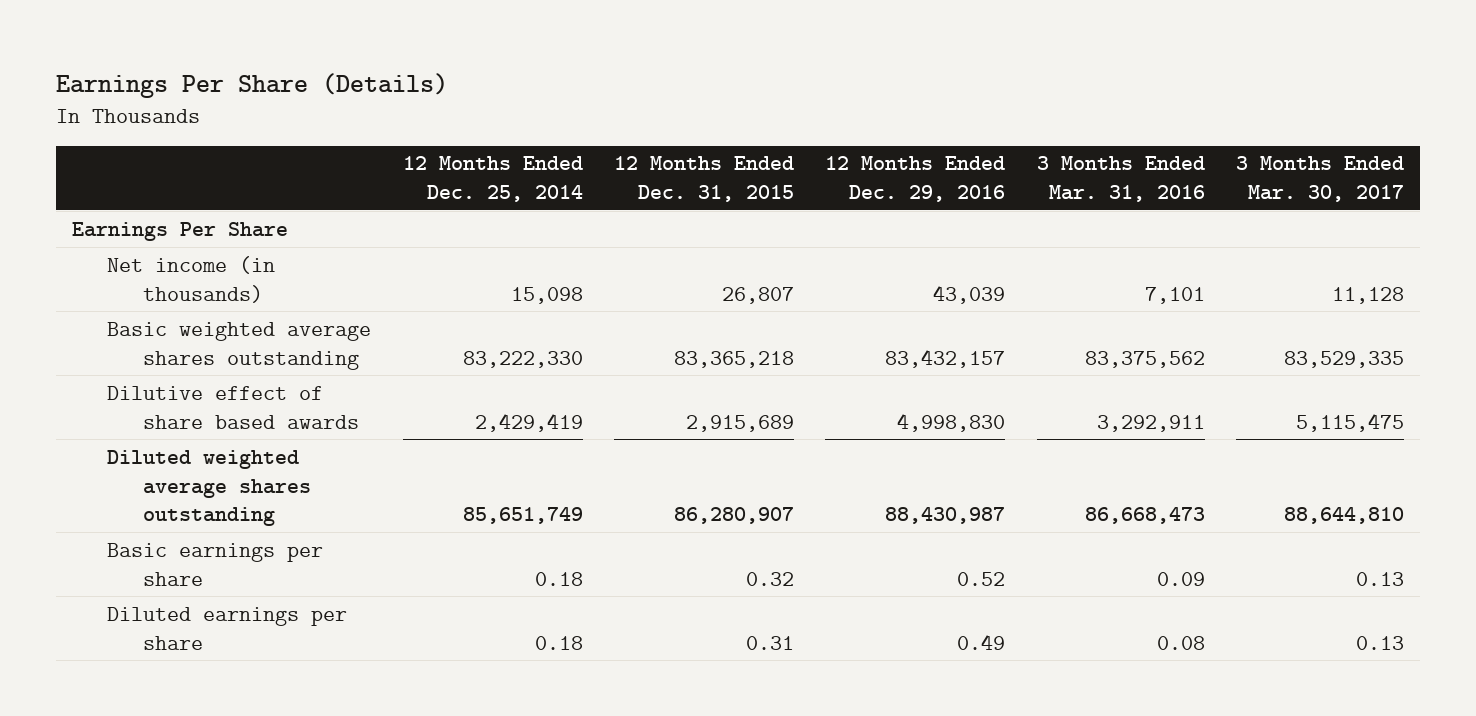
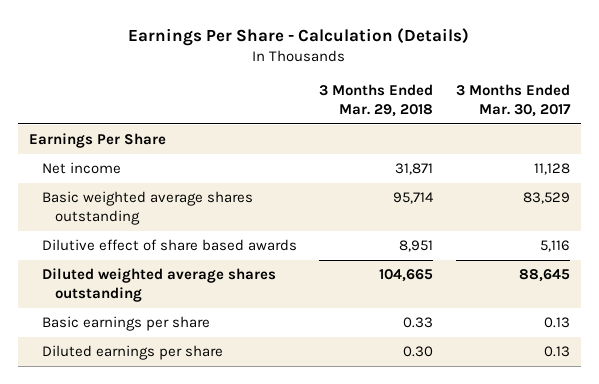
[56,72,449,98] Earnings Per Share (Details) -> [128,27,470,46] Earnings Per Share - Calculation (Details)
[402,156,583,203] 12 Months Ended Dec. 25, 2014 -> none
[613,156,794,203] 12 Months Ended Dec. 31, 2015 -> none
[825,156,1006,203] 12 Months Ended Dec. 29, 2016 -> none
[1036,156,1205,203] 3 Months Ended Mar. 31, 2016 -> none
none -> [319,83,434,117] 3 Months Ended Mar. 29, 2018
[107,255,276,303] Net income (in thousands) -> [42,162,122,175] Net income
[1283,350,1404,368] 83,529,335 -> [522,192,570,205] 83,529
[1295,412,1404,432] 5,115,475 -> [539,240,570,253] 5,116
[1283,507,1404,525] 88,644,810 -> [518,269,570,283] 88,645

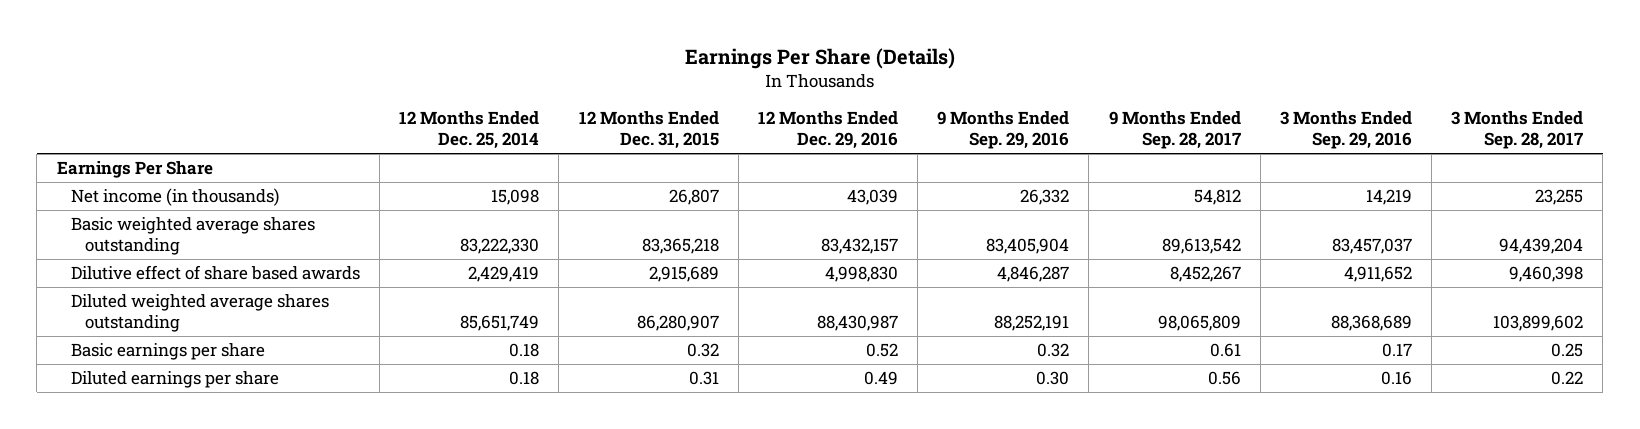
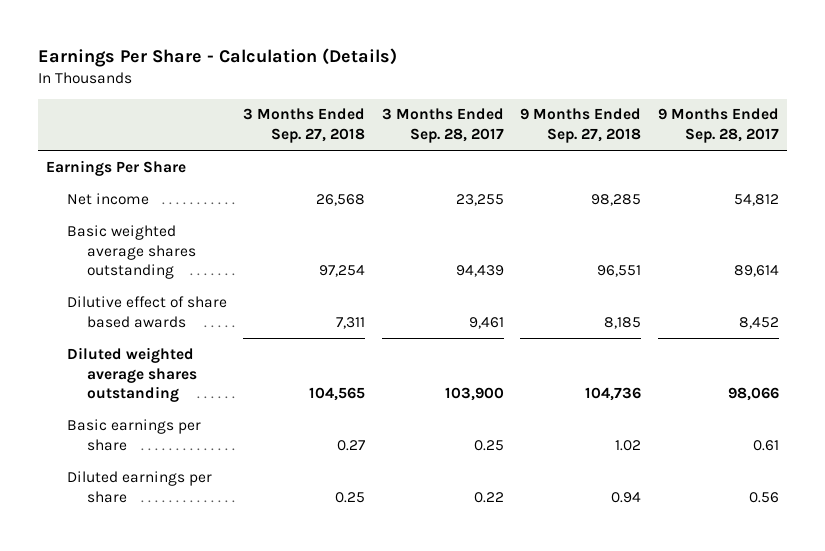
[684,47,955,69] Earnings Per Share (Details) -> [38,48,398,68] Earnings Per Share - Calculation (Details)
[399,111,540,150] 12 Months Ended Dec. 25, 2014 -> none
[578,111,719,150] 12 Months Ended Dec. 31, 2015 -> none
[757,111,898,150] 12 Months Ended Dec. 29, 2016 -> none
[937,111,1070,150] 9 Months Ended Sep. 29, 2016 -> none
[1279,111,1412,150] 3 Months Ended Sep. 29, 2016 -> none
none -> [243,108,366,144] 3 Months Ended Sep. 27, 2018
none -> [520,108,642,144] 9 Months Ended Sep. 27, 2018
[70,188,279,207] Net income (in thousands) -> [66,192,149,205] Net income
[1161,238,1241,255] 89,613,542 -> [733,265,779,278] 89,614
[1499,238,1584,255] 94,439,204 -> [455,265,504,278] 94,439
[1169,266,1241,283] 8,452,267 -> [738,316,779,329] 8,452
[1509,266,1584,283] 9,460,398 -> [468,316,504,329] 9,461
[1157,315,1241,332] 98,065,809 -> [727,387,779,402] 98,066
[1493,315,1584,332] 103,899,602 -> [444,387,504,402] 103,900

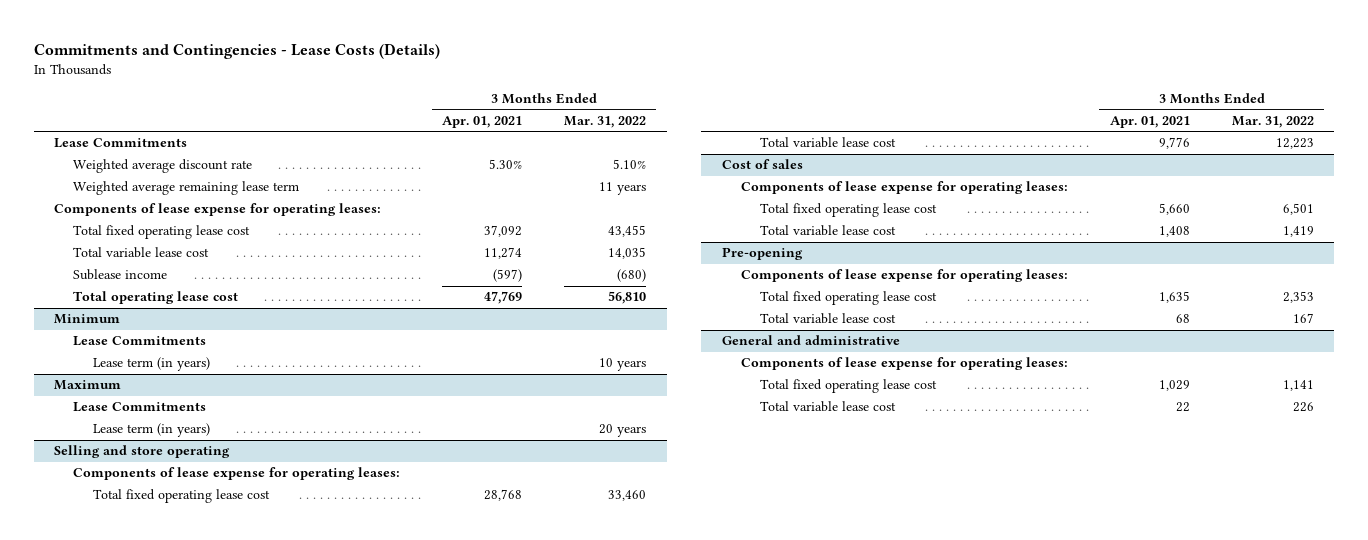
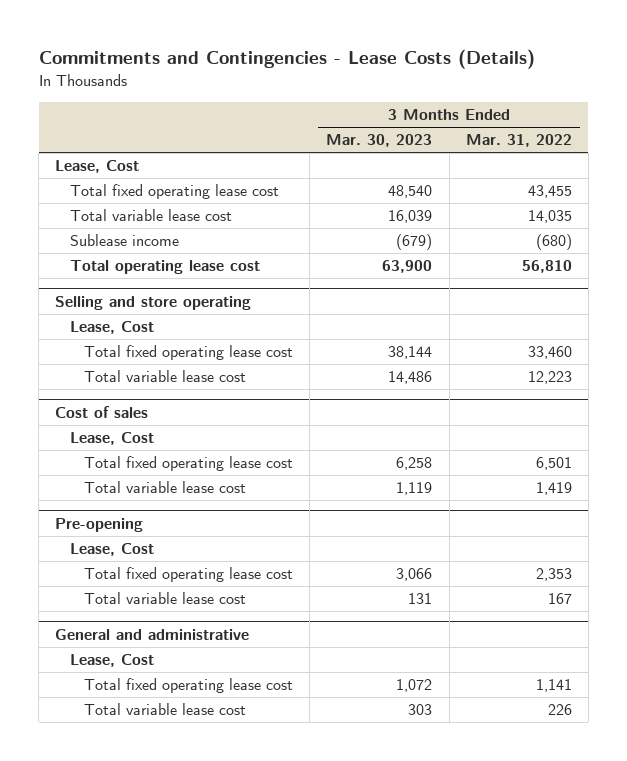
[442,115,523,128] Apr. 01, 2021 -> none
none -> [326,134,433,148] Mar. 30, 2023
[54,138,188,149] Lease Commitments -> none
[73,159,253,174] Weighted average discount rate -> none
[73,181,300,196] Weighted average remaining lease term -> none
[54,203,382,217] Components of lease expense for operating leases: -> [55,160,140,174] Lease, Cost
[54,314,121,325] Minimum -> none
[73,336,207,347] Lease Commitments -> none
[92,357,210,372] Lease term (in years) -> none
[54,380,122,391] Maximum -> none
[73,402,207,413] Lease Commitments -> none
[92,423,210,438] Lease term (in years) -> none
[73,467,401,481] Components of lease expense for operating leases: -> [69,321,154,335] Lease, Cost
[741,181,1069,195] Components of lease expense for operating leases: -> [69,432,154,446] Lease, Cost
[741,269,1069,283] Components of lease expense for operating leases: -> [69,543,154,557] Lease, Cost
[741,357,1069,371] Components of lease expense for operating leases: -> [69,654,154,668] Lease, Cost

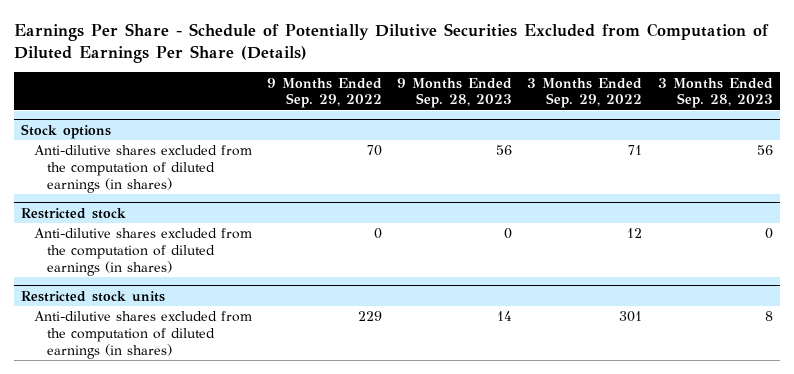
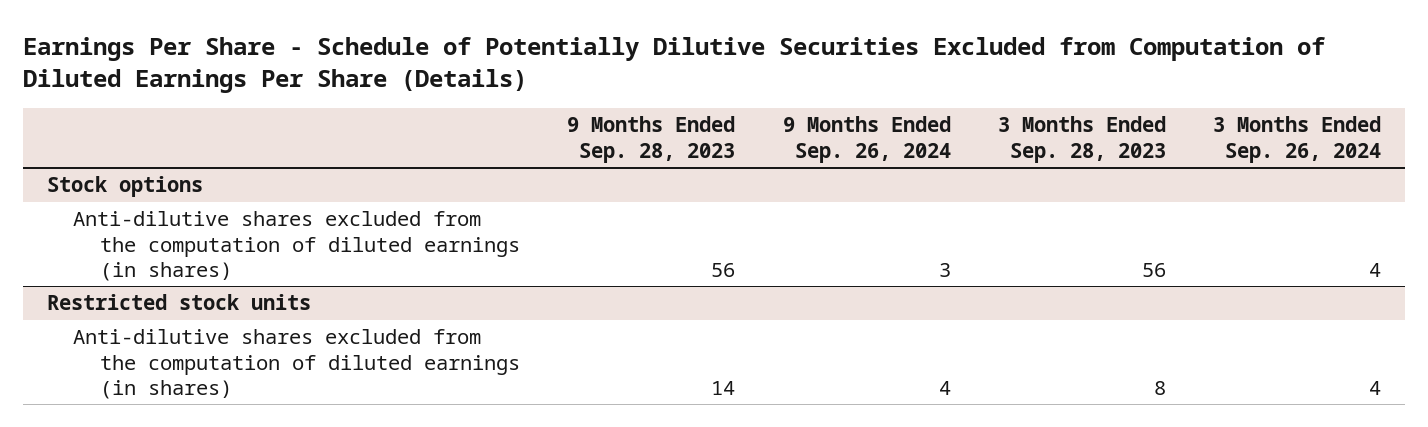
[267,77,383,109] 9 Months Ended Sep. 29, 2022 -> none
[527,77,643,109] 3 Months Ended Sep. 29, 2022 -> none
none -> [782,116,951,163] 9 Months Ended Sep. 26, 2024
none -> [1213,116,1382,163] 3 Months Ended Sep. 26, 2024
[21,207,127,219] Restricted stock -> none
[34,228,253,276] Anti-dilutive shares excluded from the computation of diluted earnings (in shares) -> none

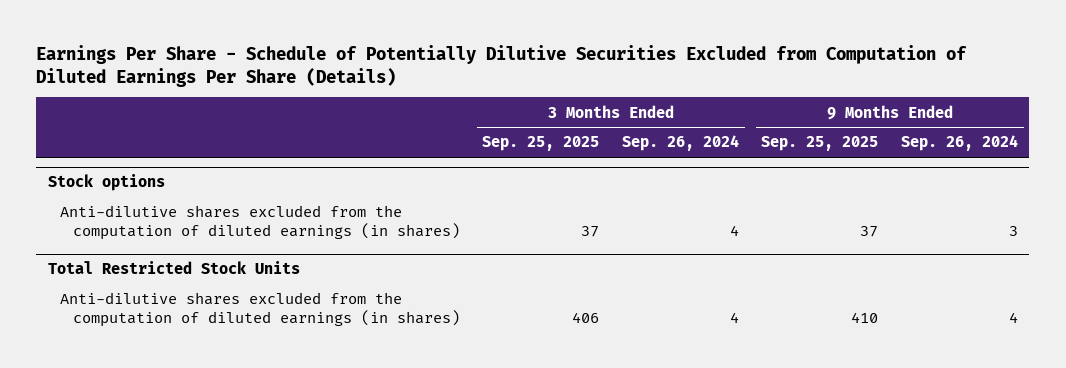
[567,116,736,163] 9 Months Ended Sep. 28, 2023 -> none
[997,116,1166,163] 3 Months Ended Sep. 28, 2023 -> none
none -> [482,136,600,152] Sep. 25, 2025
none -> [761,136,879,152] Sep. 25, 2025
[46,294,311,311] Restricted stock units -> [47,261,300,275] Total Restricted Stock Units

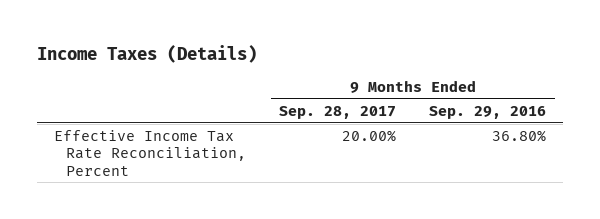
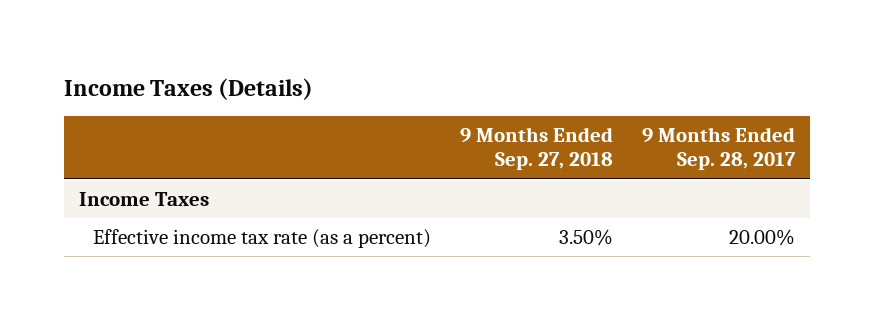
[429,105,547,119] Sep. 29, 2016 -> none
none -> [460,126,614,171] 9 Months Ended Sep. 27, 2018
none -> [78,191,209,206] Income Taxes
[53,130,247,176] Effective Income Tax Rate Reconciliation, Percent -> [93,228,432,248] Effective income tax rate (as a percent)

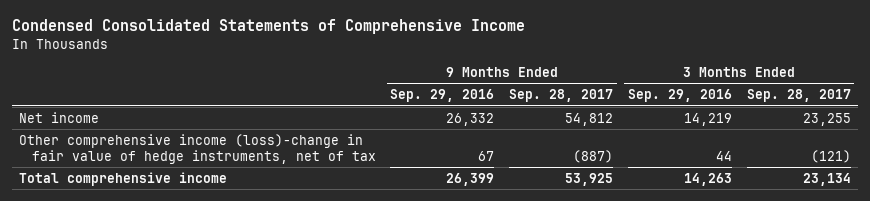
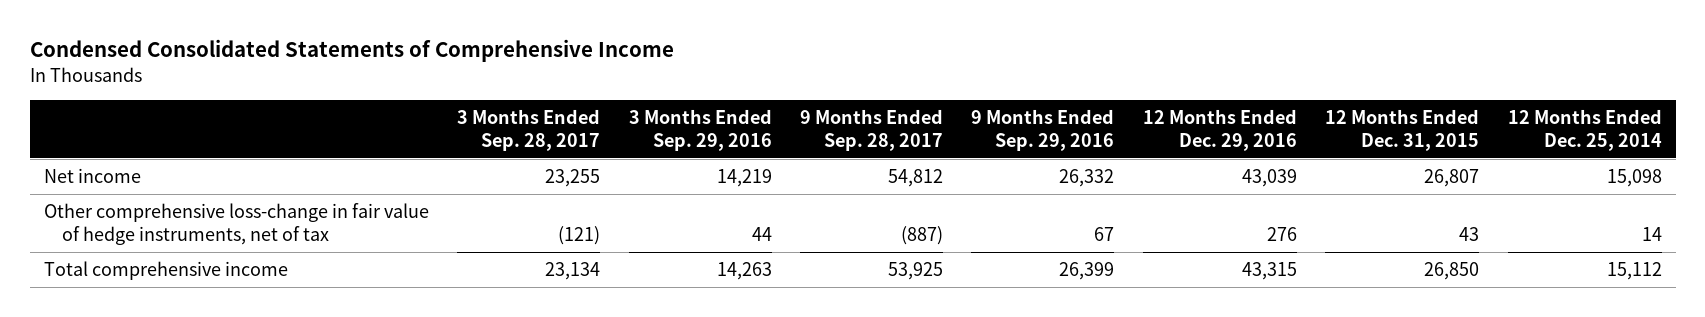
none -> [1142,108,1297,151] 12 Months Ended Dec. 29, 2016
none -> [1325,108,1480,151] 12 Months Ended Dec. 31, 2015
none -> [1507,108,1662,151] 12 Months Ended Dec. 25, 2014
[19,133,376,164] Other comprehensive income (loss)-change in fair value of hedge instruments, net of tax -> [43,203,429,246] Other comprehensive loss-change in fair value of hedge instruments, net of tax

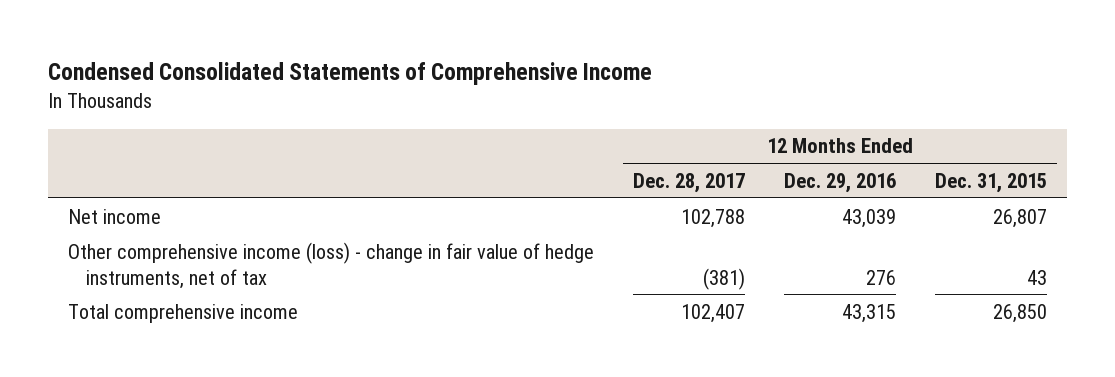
[457,108,601,151] 3 Months Ended Sep. 28, 2017 -> none
[628,108,772,151] 3 Months Ended Sep. 29, 2016 -> none
[800,108,944,151] 9 Months Ended Sep. 28, 2017 -> none
[971,108,1115,151] 9 Months Ended Sep. 29, 2016 -> none
[1507,108,1662,151] 12 Months Ended Dec. 25, 2014 -> none
none -> [633,172,746,193] Dec. 28, 2017
[43,203,429,246] Other comprehensive loss-change in fair value of hedge instruments, net of tax -> [67,241,594,289] Other comprehensive income (loss) - change in fair value of hedge instruments, net of tax

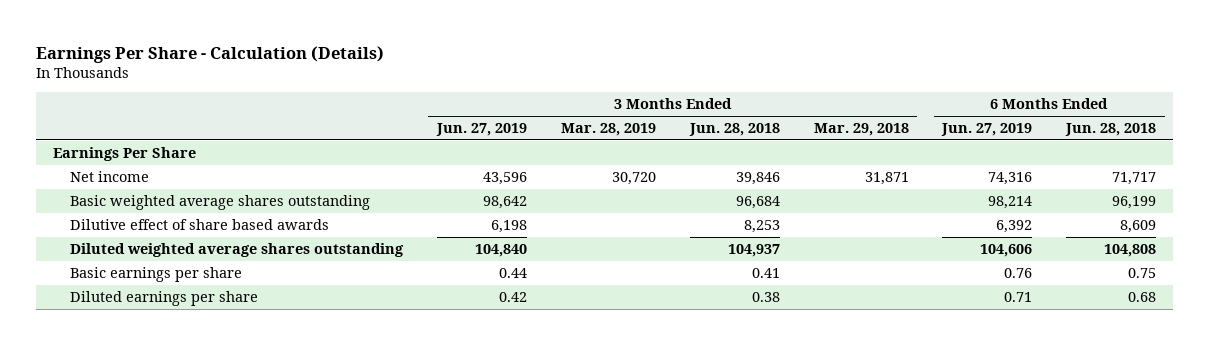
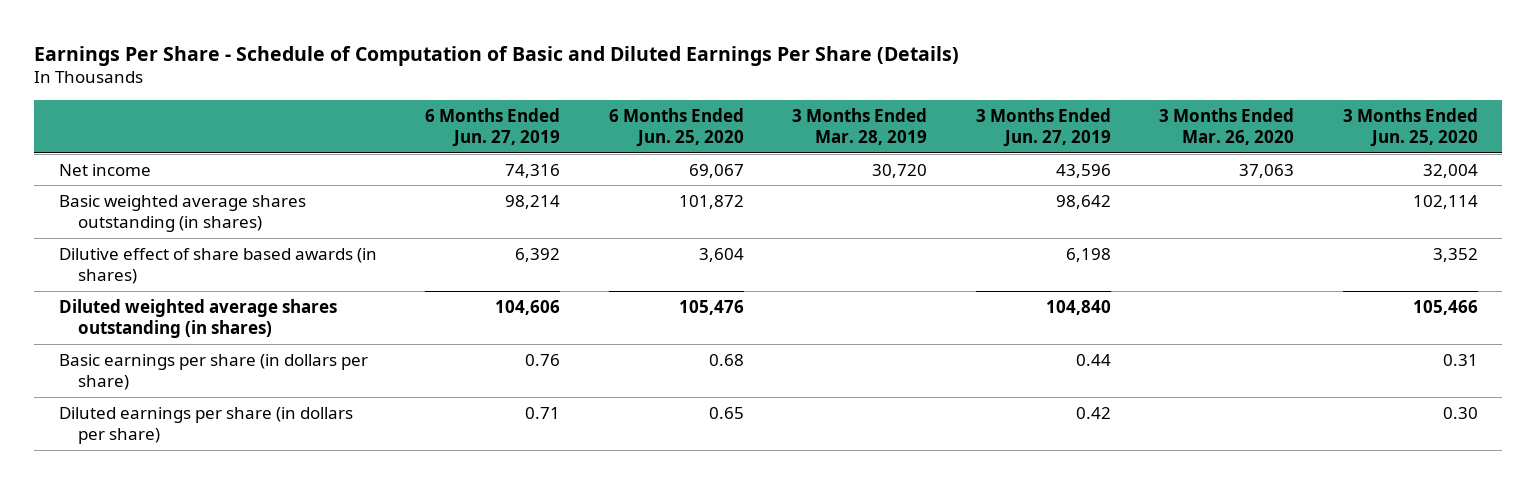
[36,45,385,63] Earnings Per Share - Calculation (Details) -> [34,45,960,66] Earnings Per Share - Schedule of Computation of Basic and Diluted Earnings Per Share (Details)
[688,122,780,136] Jun. 28, 2018 -> none
[813,122,909,136] Mar. 29, 2018 -> none
[1065,122,1157,136] Jun. 28, 2018 -> none
none -> [608,107,744,148] 6 Months Ended Jun. 25, 2020
none -> [1159,107,1295,146] 3 Months Ended Mar. 26, 2020
none -> [1342,107,1478,148] 3 Months Ended Jun. 25, 2020
[53,146,197,161] Earnings Per Share -> none
[69,194,370,210] Basic weighted average shares outstanding -> [58,194,306,233] Basic weighted average shares outstanding (in shares)
[69,218,329,230] Dilutive effect of share based awards -> [58,247,377,285] Dilutive effect of share based awards (in shares)
[69,242,404,257] Diluted weighted average shares outstanding -> [58,298,337,339] Diluted weighted average shares outstanding (in shares)
[69,266,242,282] Basic earnings per share -> [58,353,368,391] Basic earnings per share (in dollars per share)
[69,290,258,306] Diluted earnings per share -> [58,406,353,445] Diluted earnings per share (in dollars per share)

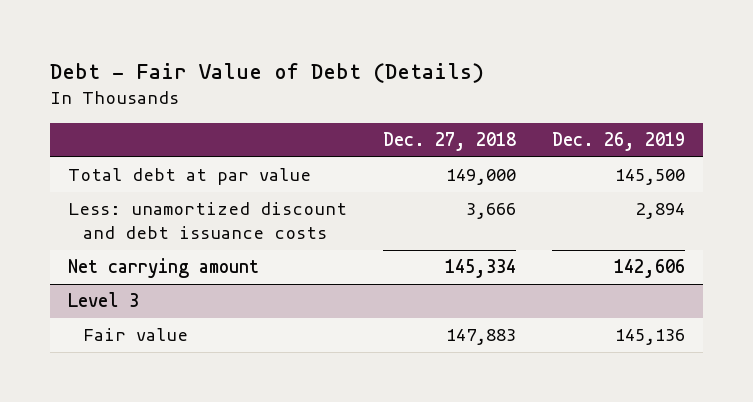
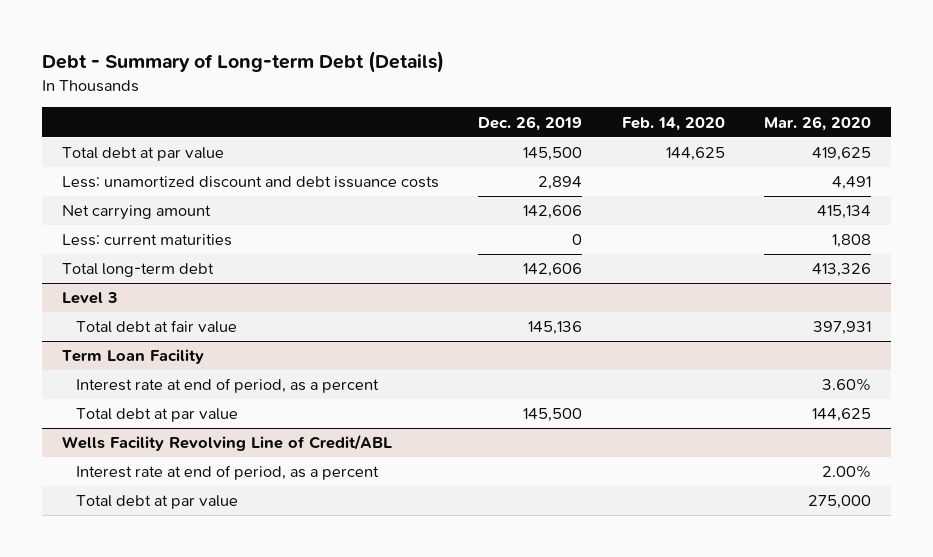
[50,63,485,84] Debt - Fair Value of Debt (Details) -> [42,51,445,74] Debt - Summary of Long-term Debt (Details)
[383,132,517,152] Dec. 27, 2018 -> none
none -> [621,116,725,131] Feb. 14, 2020
none -> [764,115,872,131] Mar. 26, 2020
none -> [61,234,232,247] Less: current maturities
none -> [61,263,214,278] Total long-term debt
[83,328,189,342] Fair value -> [76,320,238,334] Total debt at fair value
none -> [61,349,204,365] Term Loan Facility
none -> [76,378,380,394] Interest rate at end of period, as a percent
none -> [76,408,239,423] Total debt at par value
none -> [61,434,392,452] Wells Facility Revolving Line of Credit/ABL
none -> [76,465,380,481] Interest rate at end of period, as a percent
none -> [76,495,239,510] Total debt at par value

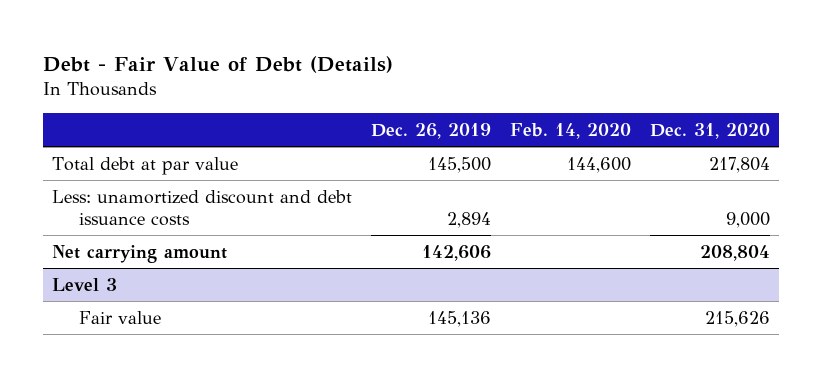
[42,51,445,74] Debt - Summary of Long-term Debt (Details) -> [42,55,393,73] Debt - Fair Value of Debt (Details)
[764,115,872,131] Mar. 26, 2020 -> none
none -> [649,122,770,139] Dec. 31, 2020
[665,147,725,162] 144,625 -> [566,156,631,173] 144,600
[61,234,232,247] Less: current maturities -> none
[61,263,214,278] Total long-term debt -> none
[61,349,204,365] Term Loan Facility -> none
[76,378,380,394] Interest rate at end of period, as a percent -> none
[76,408,239,423] Total debt at par value -> none
[61,434,392,452] Wells Facility Revolving Line of Credit/ABL -> none
[76,465,380,481] Interest rate at end of period, as a percent -> none
[76,495,239,510] Total debt at par value -> none
[76,320,238,334] Total debt at fair value -> [79,310,162,324] Fair value

